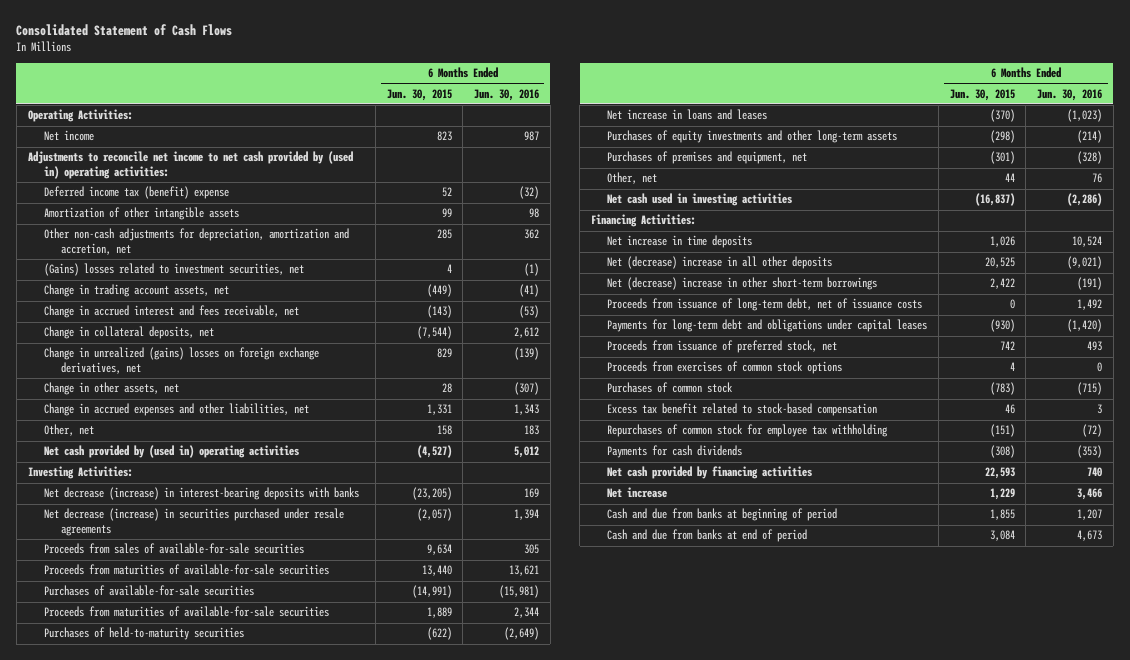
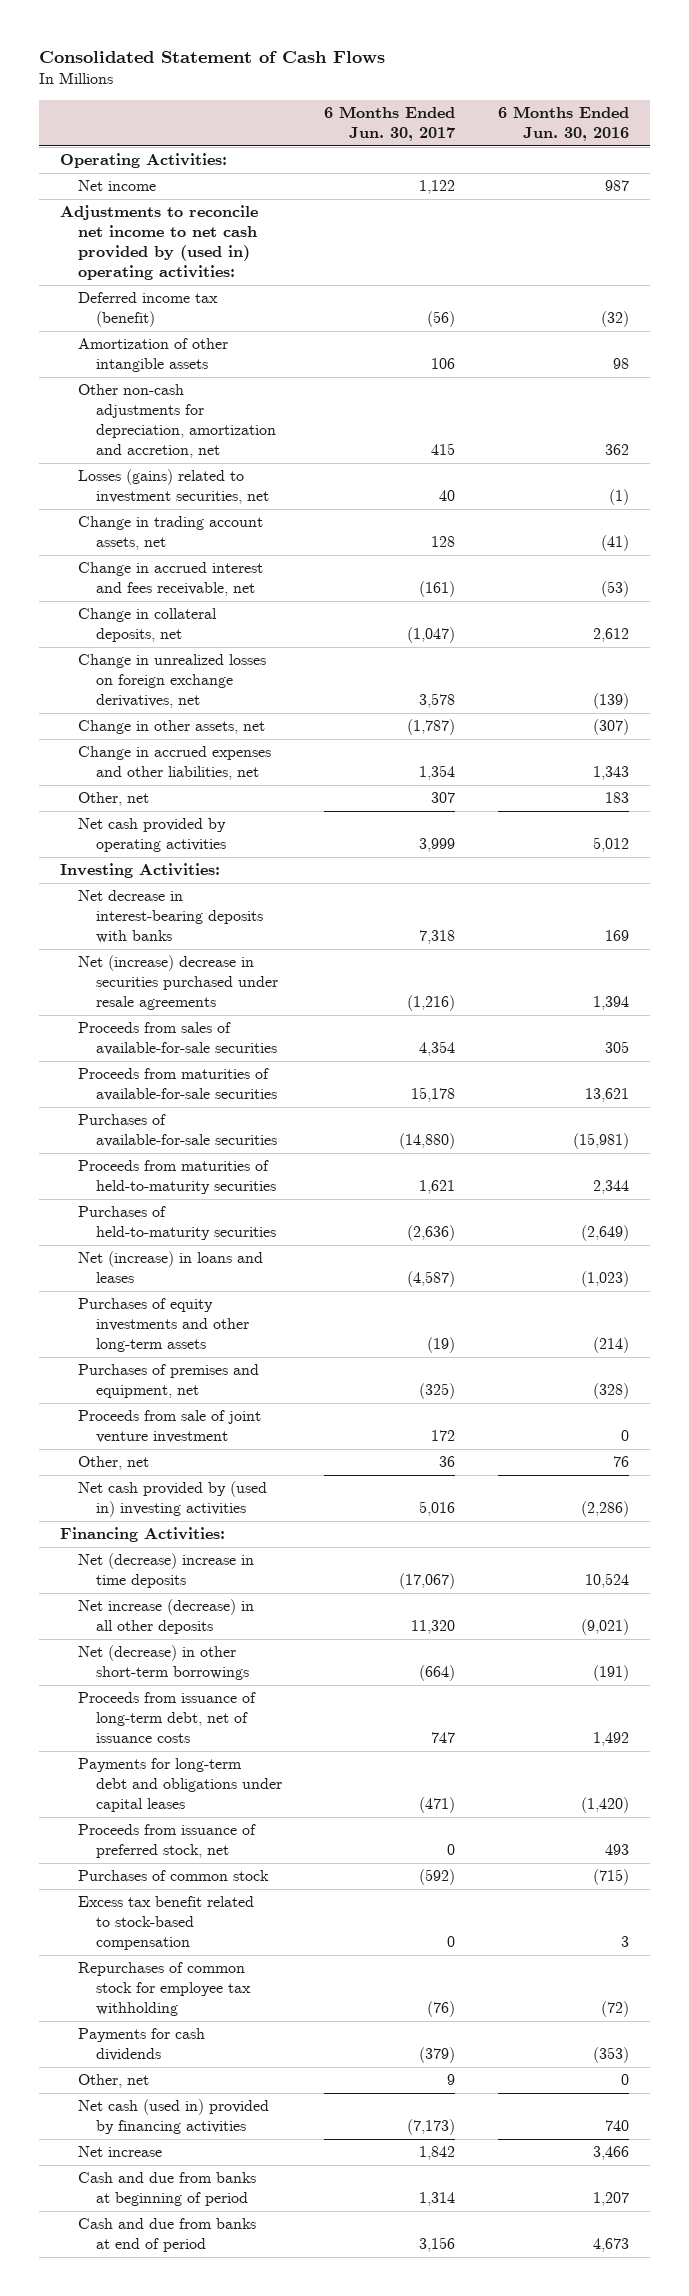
[386,88,452,101] Jun. 30, 2015 -> none
none -> [324,106,456,141] 6 Months Ended Jun. 30, 2017
[44,186,230,200] Deferred income tax (benefit) expense -> [78,292,219,328] Deferred income tax (benefit)
[44,263,305,277] (Gains) losses related to investment securities, net -> [78,469,269,505] Losses (gains) related to investment securities, net
[44,347,320,375] Change in unrealized (gains) losses on foreign exchange derivatives, net -> [78,654,267,709] Change in unrealized losses on foreign exchange derivatives, net
[44,445,300,459] Net cash provided by (used in) operating activities -> [78,818,227,853] Net cash provided by operating activities
[44,487,360,501] Net decrease (increase) in interest-bearing deposits with banks -> [78,890,263,944] Net decrease in interest-bearing deposits with banks
[44,508,345,537] Net decrease (increase) in securities purchased under resale agreements -> [78,955,278,1011] Net (increase) decrease in securities purchased under resale agreements
[44,606,330,618] Proceeds from maturities of available-for-sale securities -> [78,1160,276,1195] Proceeds from maturities of held-to-maturity securities
[607,109,768,121] Net increase in loans and leases -> [78,1251,264,1284] Net (increase) in loans and leases
none -> [78,1410,262,1444] Proceeds from sale of joint venture investment
[607,193,793,207] Net cash used in investing activities -> [78,1481,268,1518] Net cash provided by (used in) investing activities
[607,235,753,249] Net increase in time deposits -> [78,1553,255,1589] Net (decrease) increase in time deposits
[607,256,833,270] Net (decrease) increase in all other deposits -> [78,1599,255,1635] Net increase (decrease) in all other deposits
[607,277,878,291] Net (decrease) increase in other short-term borrowings -> [78,1645,249,1681] Net (decrease) in other short-term borrowings
[607,361,843,375] Proceeds from exercises of common stock options -> none
none -> [78,2074,150,2089] Other, net
[607,466,813,480] Net cash provided by financing activities -> [78,2099,270,2135] Net cash (used in) provided by financing activities

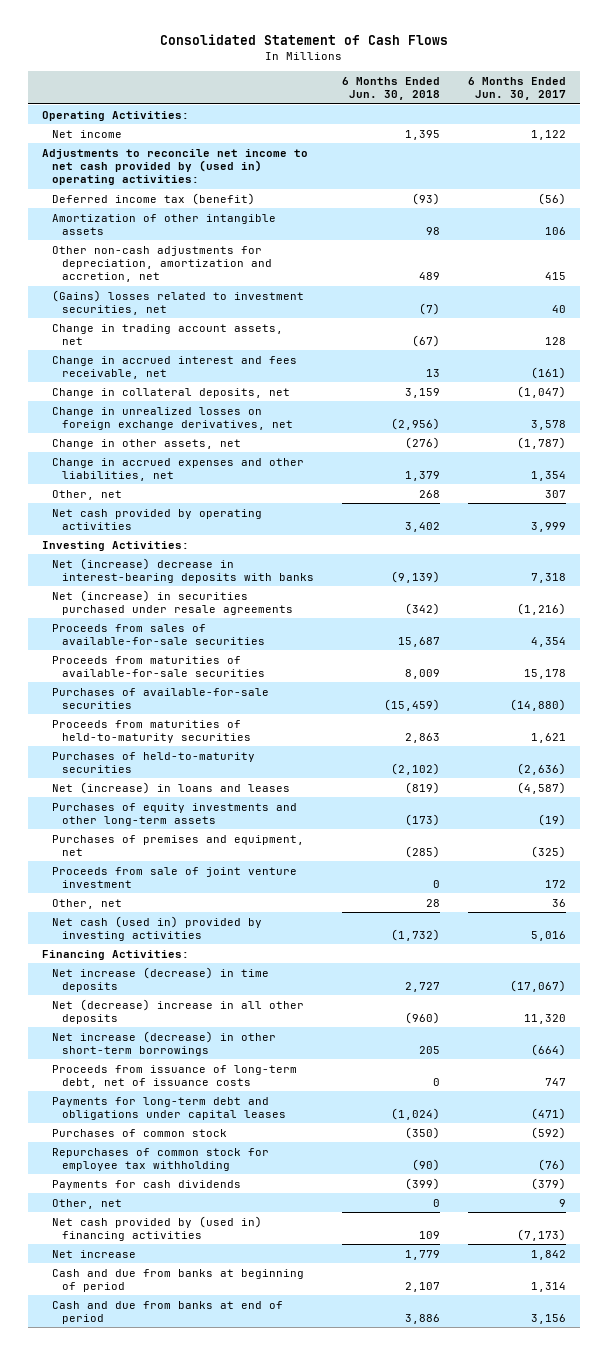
[498,106,630,141] 6 Months Ended Jun. 30, 2016 -> none
none -> [342,76,441,100] 6 Months Ended Jun. 30, 2018
[78,469,269,505] Losses (gains) related to investment securities, net -> [52,289,305,315] (Gains) losses related to investment securities, net
[78,890,263,944] Net decrease in interest-bearing deposits with banks -> [52,557,315,583] Net (increase) decrease in interest-bearing deposits with banks
[78,955,278,1011] Net (increase) decrease in securities purchased under resale agreements -> [52,589,294,615] Net (increase) in securities purchased under resale agreements
[78,1481,268,1518] Net cash provided by (used in) investing activities -> [52,915,263,941] Net cash (used in) provided by investing activities
[78,1553,255,1589] Net (decrease) increase in time deposits -> [52,966,270,992] Net increase (decrease) in time deposits
[78,1599,255,1635] Net increase (decrease) in all other deposits -> [52,998,305,1024] Net (decrease) increase in all other deposits
[78,1645,249,1681] Net (decrease) in other short-term borrowings -> [52,1030,277,1056] Net increase (decrease) in other short-term borrowings
[78,1824,257,1859] Proceeds from issuance of preferred stock, net -> none
[78,1896,255,1951] Excess tax benefit related to stock-based compensation -> none
[78,2099,270,2135] Net cash (used in) provided by financing activities -> [52,1215,263,1241] Net cash provided by (used in) financing activities

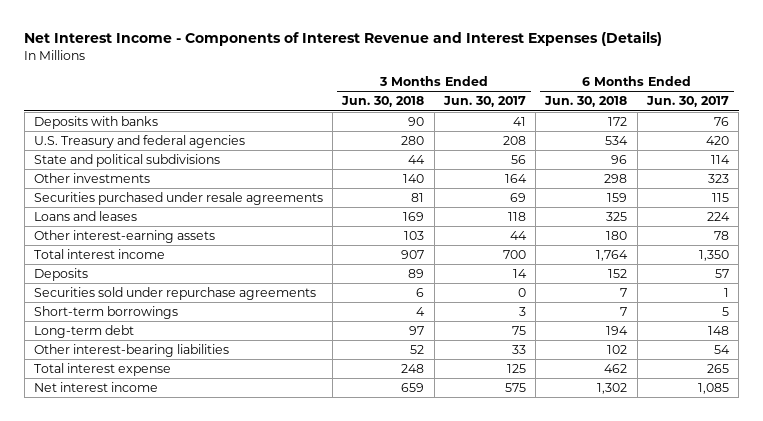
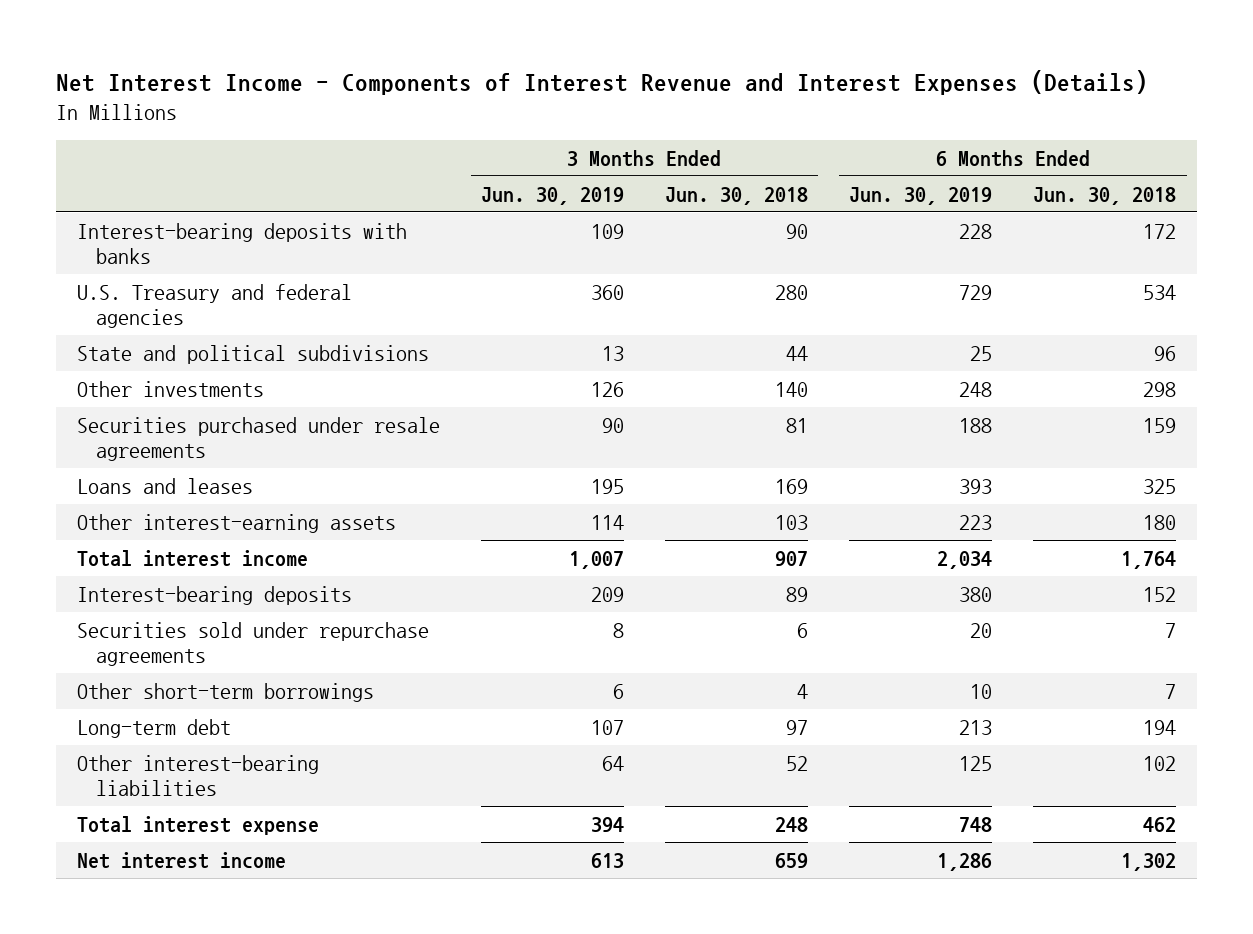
[442,96,526,108] Jun. 30, 2017 -> none
[645,96,729,108] Jun. 30, 2017 -> none
none -> [480,186,624,205] Jun. 30, 2019
none -> [849,186,993,205] Jun. 30, 2019
[33,115,158,129] Deposits with banks -> [76,222,407,264] Interest-bearing deposits with banks
[33,267,88,281] Deposits -> [76,585,352,605] Interest-bearing deposits
[33,305,178,319] Short-term borrowings -> [76,682,374,702] Other short-term borrowings

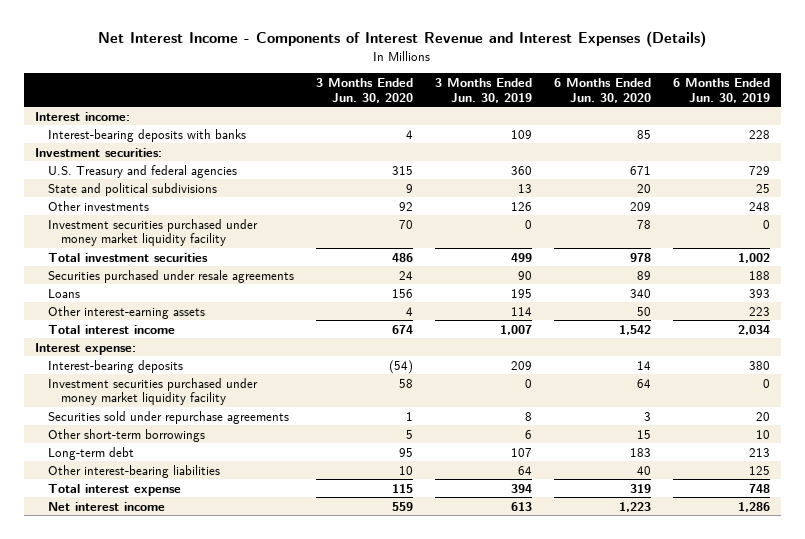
[665,186,809,205] Jun. 30, 2018 -> none
[1033,186,1177,205] Jun. 30, 2018 -> none
none -> [315,78,413,103] 3 Months Ended Jun. 30, 2020
none -> [553,78,651,103] 6 Months Ended Jun. 30, 2020
none -> [34,111,130,121] Interest income:
none -> [34,147,162,157] Investment securities:
none -> [47,218,258,247] Investment securities purchased under money market liquidity facility
none -> [47,252,208,262] Total investment securities
[76,477,253,494] Loans and leases -> [47,288,80,298] Loans
none -> [34,342,136,355] Interest expense:
none -> [47,377,258,406] Investment securities purchased under money market liquidity facility

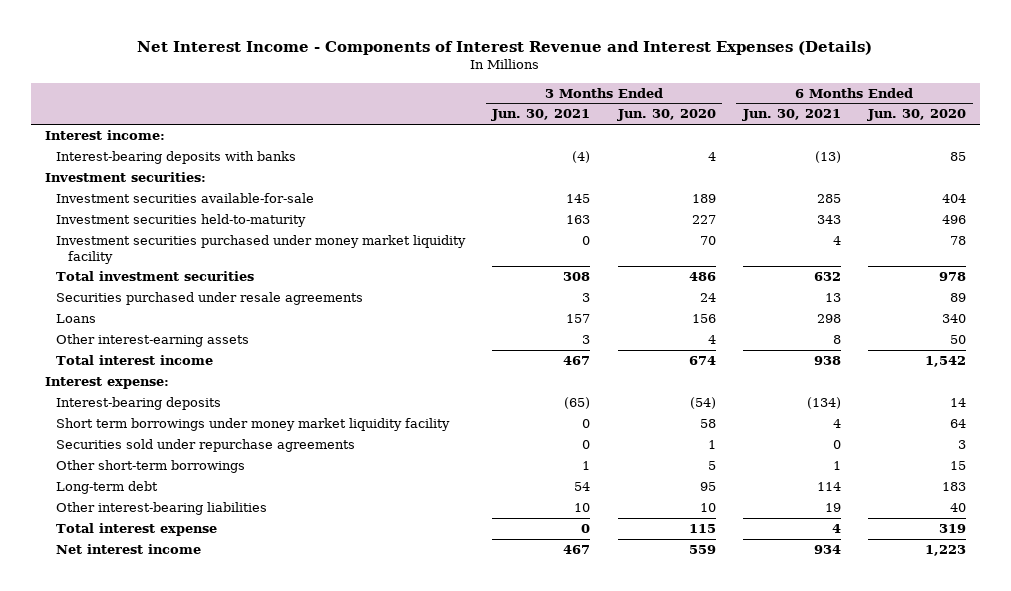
[434,78,532,103] 3 Months Ended Jun. 30, 2019 -> none
[673,78,771,103] 6 Months Ended Jun. 30, 2019 -> none
none -> [491,109,591,122] Jun. 30, 2021
none -> [741,109,841,122] Jun. 30, 2021
[47,164,237,178] U.S. Treasury and federal agencies -> none
[47,182,217,196] State and political subdivisions -> none
[47,200,149,211] Other investments -> none
none -> [56,193,315,204] Investment securities available-for-sale
none -> [56,214,307,228] Investment securities held-to-maturity
[47,377,258,406] Investment securities purchased under money market liquidity facility -> [56,418,451,432] Short term borrowings under money market liquidity facility

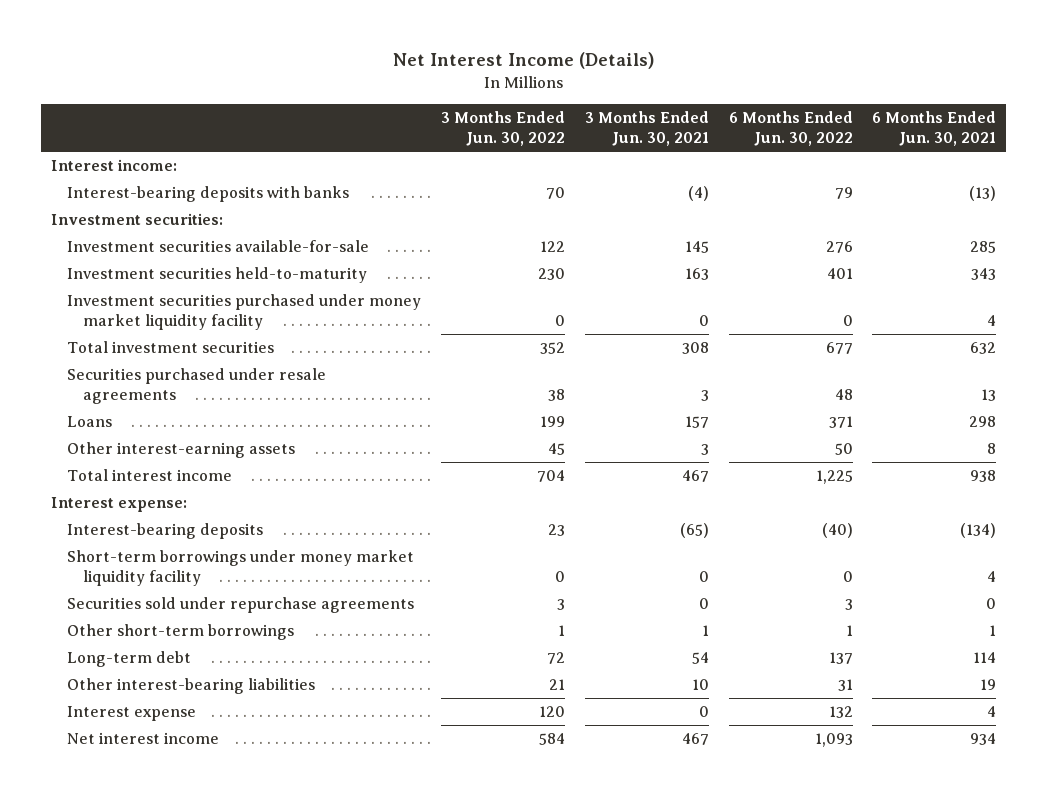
[137,40,873,55] Net Interest Income - Components of Interest Revenue and Interest Expenses (Details) -> [392,52,655,70] Net Interest Income (Details)
[616,109,716,122] Jun. 30, 2020 -> none
[867,109,967,122] Jun. 30, 2020 -> none
none -> [440,111,565,147] 3 Months Ended Jun. 30, 2022
none -> [728,111,853,147] 6 Months Ended Jun. 30, 2022
[56,418,451,432] Short term borrowings under money market liquidity facility -> [66,550,414,587] Short-term borrowings under money market liquidity facility
[56,523,218,537] Total interest expense -> [66,706,196,722] Interest expense

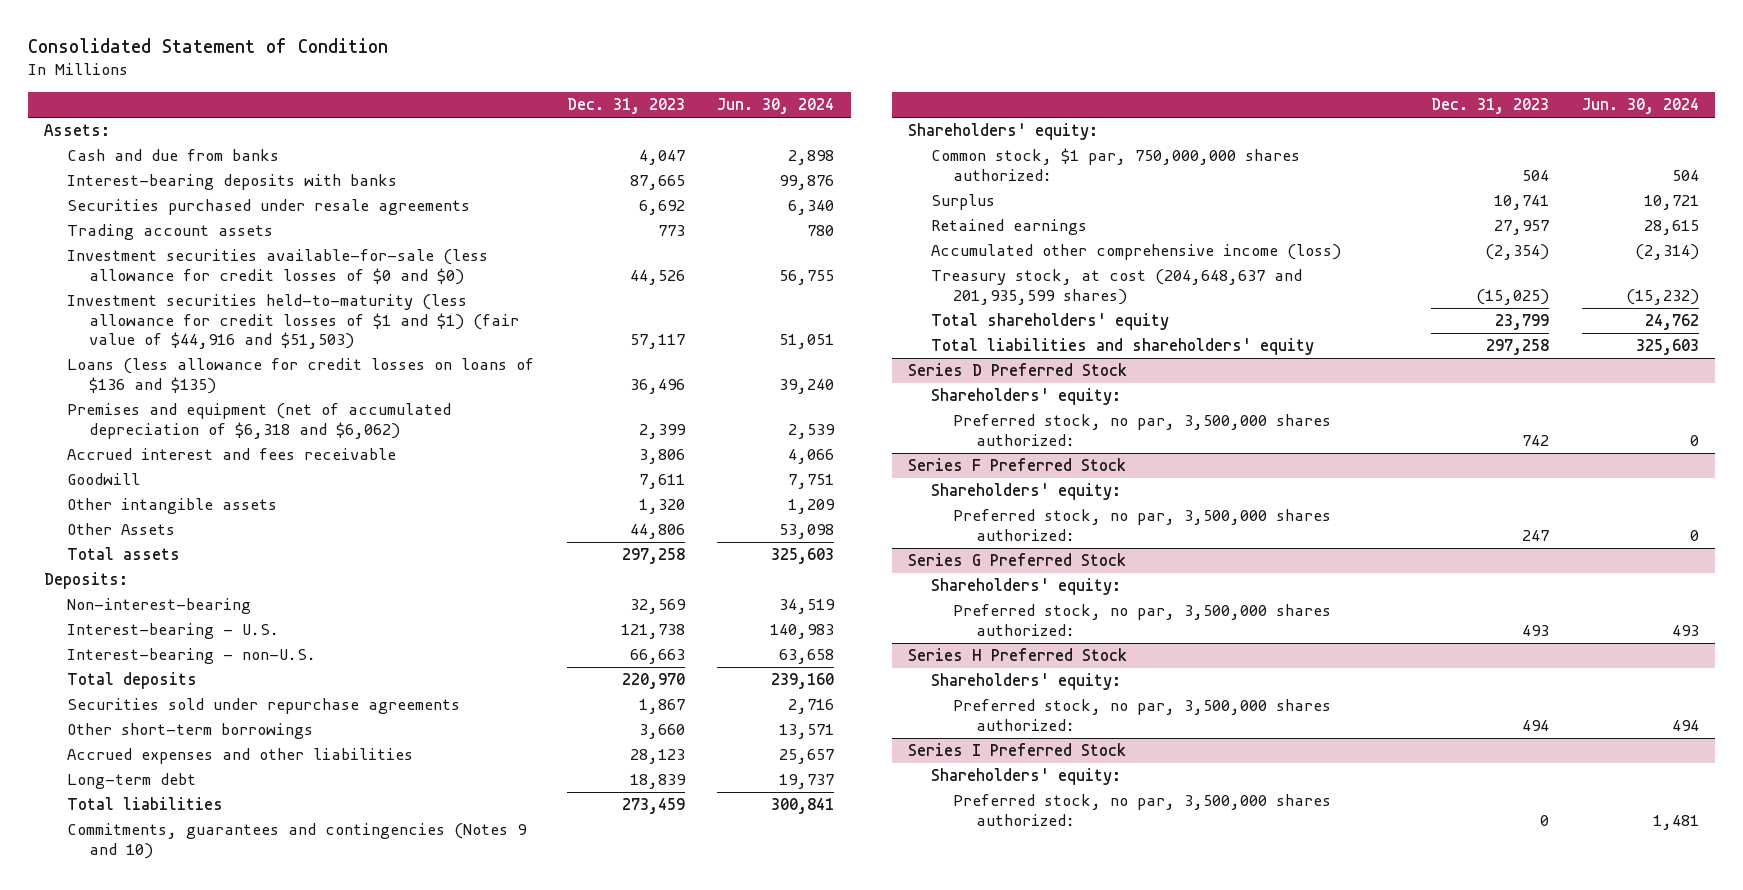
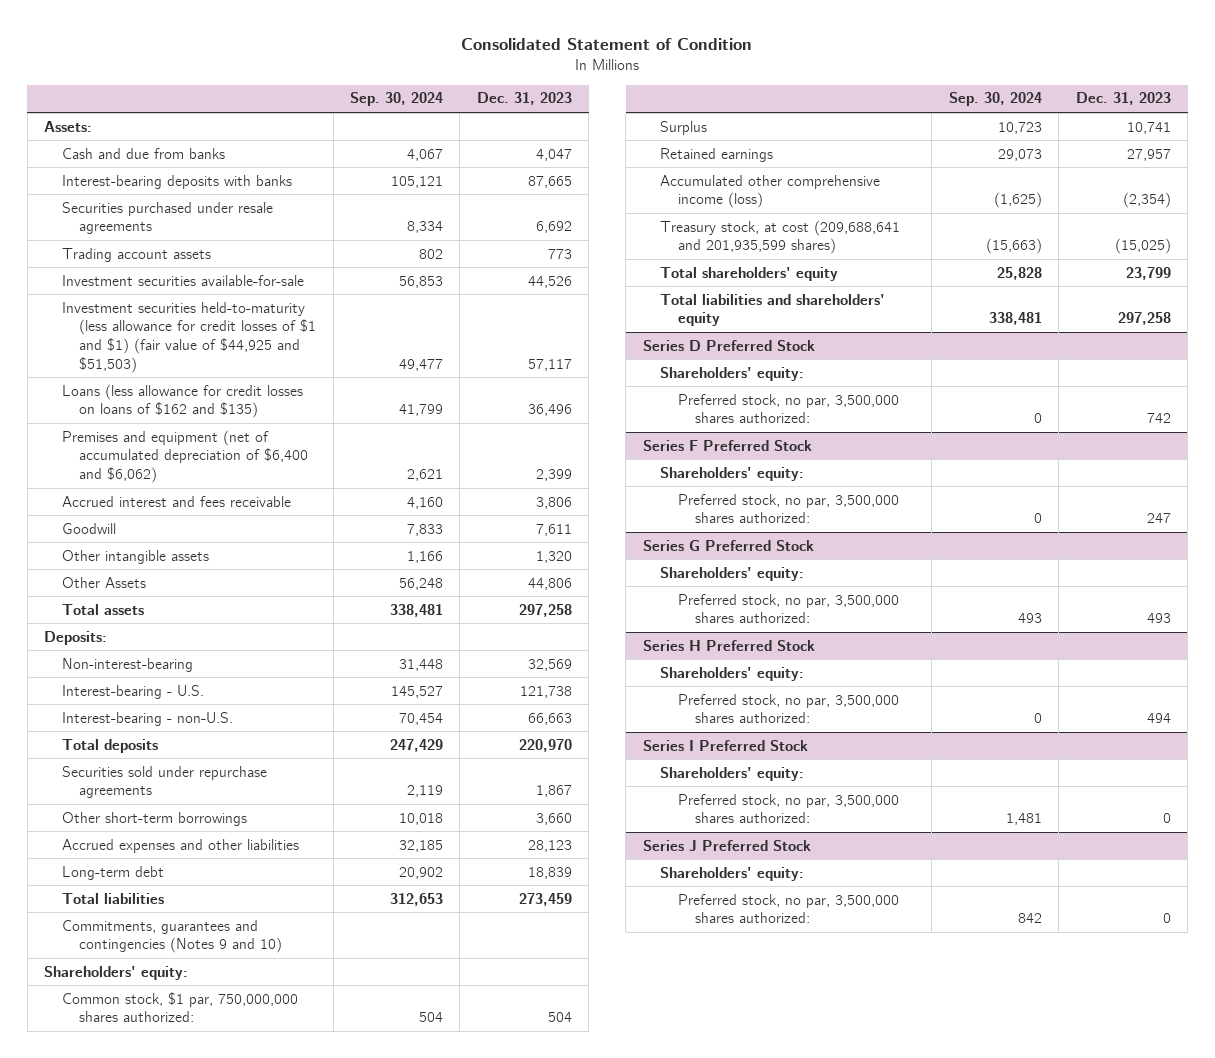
[717,98,835,115] Jun. 30, 2024 -> none
none -> [349,92,443,107] Sep. 30, 2024
[66,249,488,285] Investment securities available-for-sale (less allowance for credit losses of $0 and $0) -> [61,274,304,286] Investment securities available-for-sale
[66,294,520,349] Investment securities held-to-maturity (less allowance for credit losses of $1 and $1) (fair value of $44,916 and $51,503) -> [61,301,317,373] Investment securities held-to-maturity (less allowance for credit losses of $1 and $1) (fair value of $44,925 and $51,503)
[66,358,534,394] Loans (less allowance for credit losses on loans of $136 and $135) -> [61,383,303,419] Loans (less allowance for credit losses on loans of $162 and $135)
[66,403,451,439] Premises and equipment (net of accumulated depreciation of $6,318 and $6,062) -> [61,429,309,484] Premises and equipment (net of accumulated depreciation of $6,400 and $6,062)
[930,269,1302,305] Treasury stock, at cost (204,648,637 and 201,935,599 shares) -> [660,219,901,255] Treasury stock, at cost (209,688,641 and 201,935,599 shares)
none -> [642,839,811,851] Series J Preferred Stock
none -> [660,866,805,881] Shareholders' equity:
none -> [677,893,899,924] Preferred stock, no par, 3,500,000 shares authorized:

